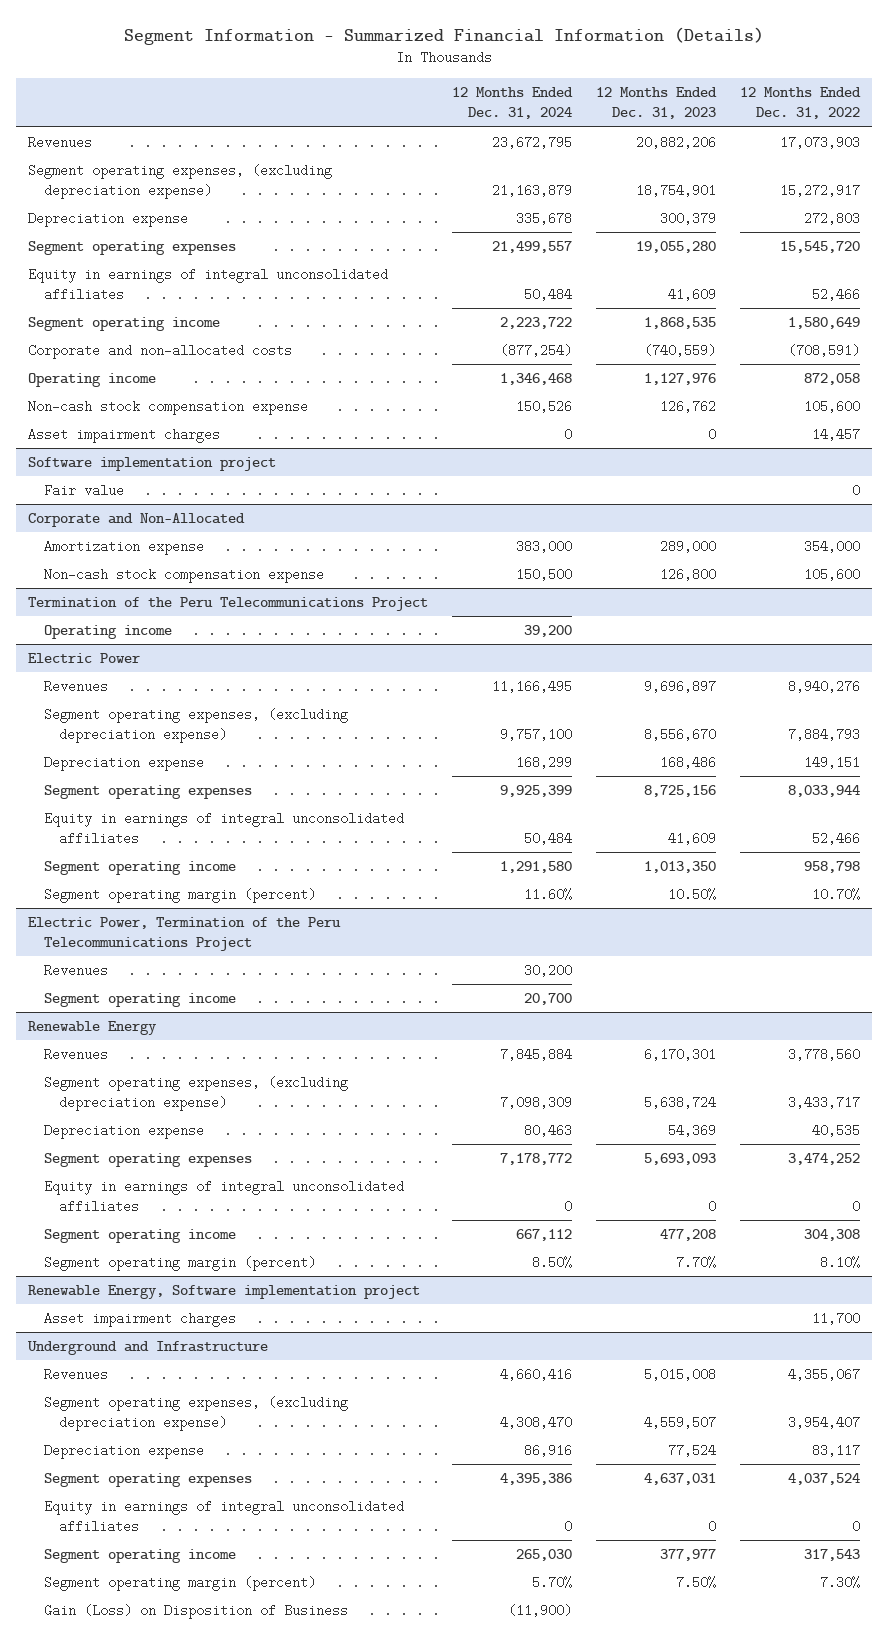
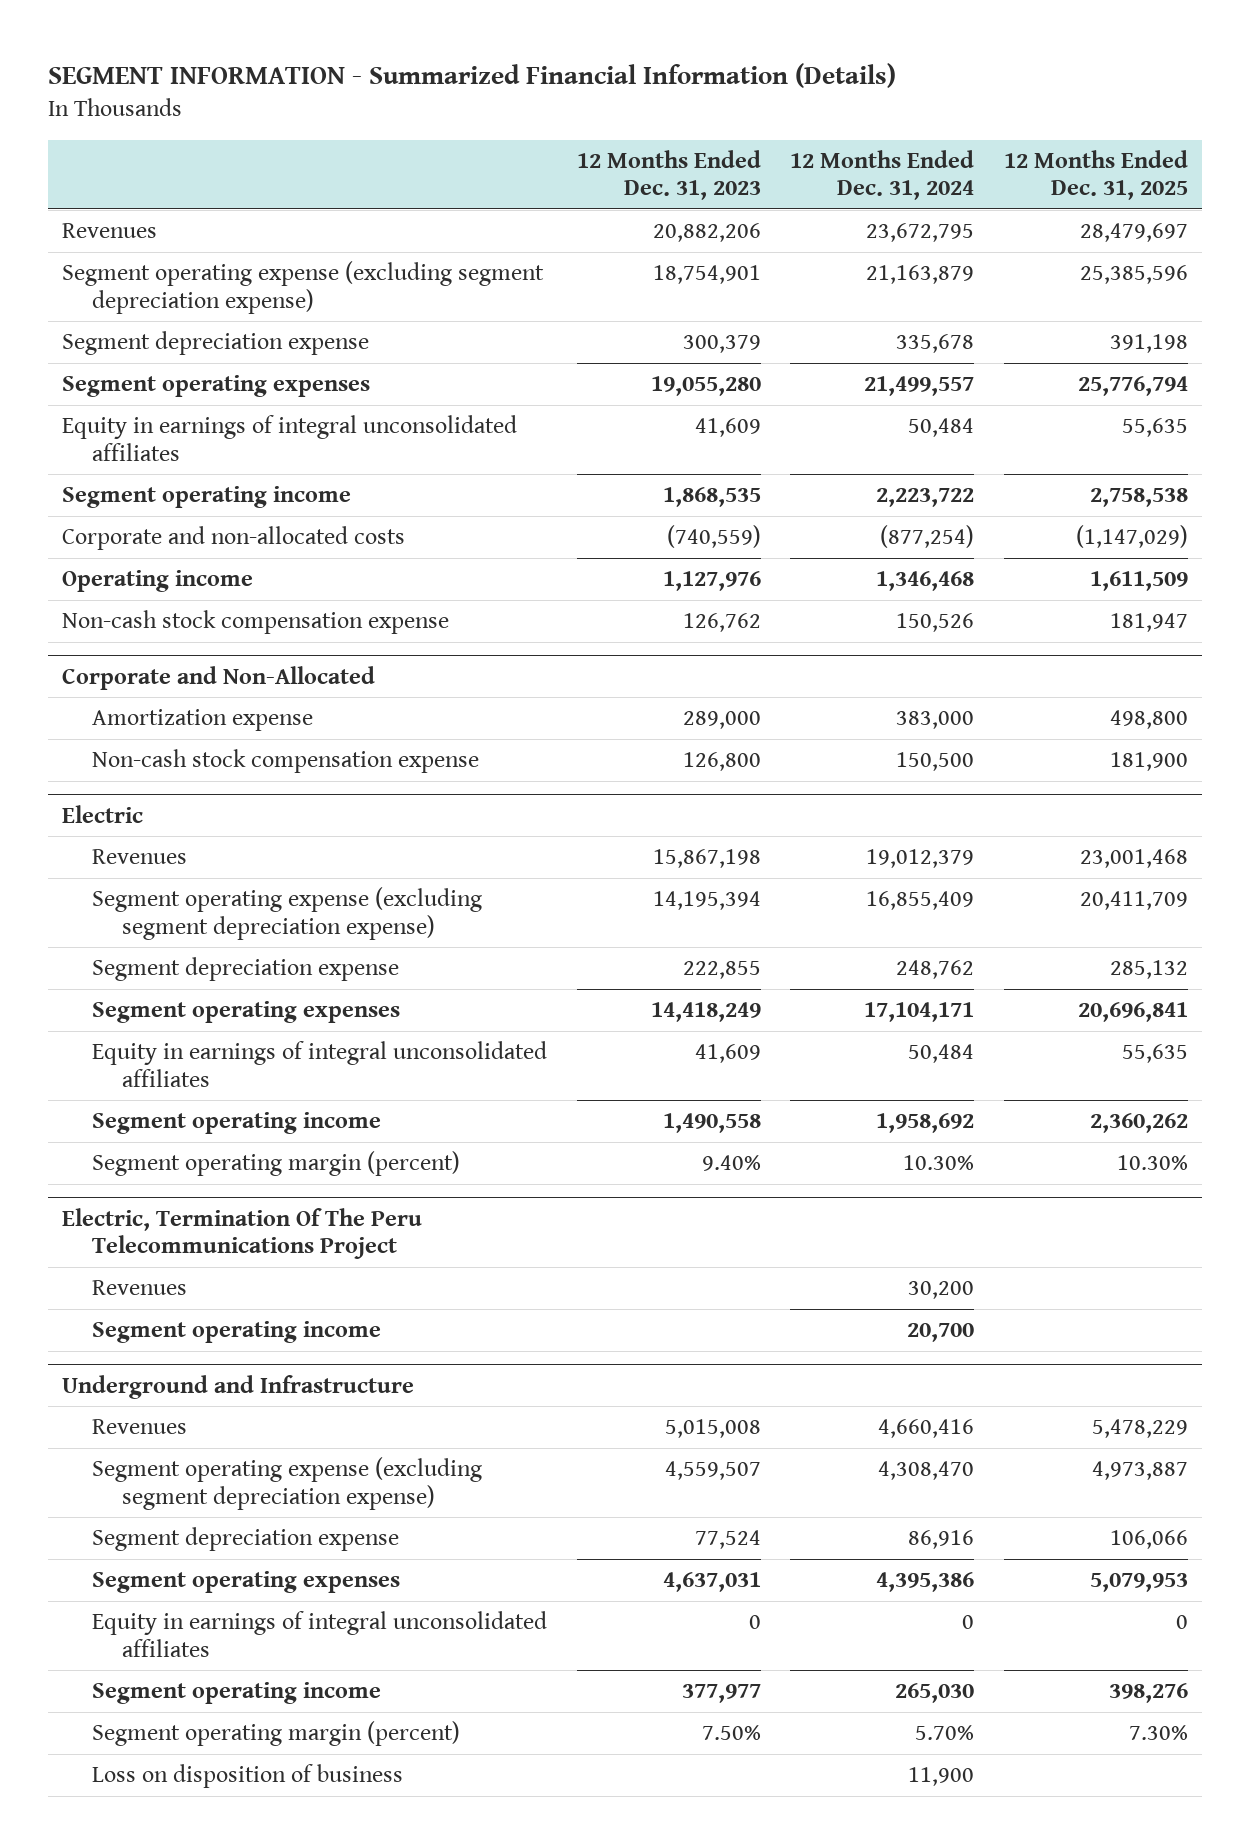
[123,26,764,45] Segment Information - Summarized Financial Information (Details) -> [47,63,896,89] SEGMENT INFORMATION - Summarized Financial Information (Details)
[739,87,861,120] 12 Months Ended Dec. 31, 2022 -> none
none -> [1003,150,1188,201] 12 Months Ended Dec. 31, 2025
[27,164,332,200] Segment operating expenses, (excluding depreciation expense) -> [62,261,545,314] Segment operating expense (excluding segment depreciation expense)
[27,212,188,228] Depreciation expense -> [62,331,370,356] Segment depreciation expense
[27,428,220,444] Asset impairment charges -> none
[27,457,276,472] Software implementation project -> none
[43,484,124,498] Fair value -> none
[27,597,428,612] Termination of the Peru Telecommunications Project -> none
[43,625,172,640] Operating income -> none
[27,653,140,664] Electric Power -> [62,804,144,823] Electric
[491,680,572,694] 11,166,495 -> [866,849,975,869] 19,012,379
[643,680,716,694] 9,696,897 -> [652,849,761,869] 15,867,198
[43,708,348,744] Segment operating expenses, (excluding depreciation expense) -> [92,887,483,940] Segment operating expense (excluding segment depreciation expense)
[499,728,572,742] 9,757,100 -> [866,891,975,911] 16,855,409
[643,728,716,742] 8,556,670 -> [652,891,761,911] 14,195,394
[43,756,204,772] Depreciation expense -> [92,957,400,982] Segment depreciation expense
[515,756,572,770] 168,299 -> [896,960,975,980] 248,762
[659,756,716,770] 168,486 -> [682,961,761,980] 222,855
[499,785,572,798] 9,925,399 -> [864,1002,975,1023] 17,104,171
[643,785,716,798] 8,725,156 -> [650,1002,761,1023] 14,418,249
[499,861,572,874] 1,291,580 -> [876,1113,975,1134] 1,958,692
[643,861,716,874] 1,013,350 -> [662,1113,761,1134] 1,490,558
[523,888,572,902] 11.60% -> [903,1155,975,1171] 10.30%
[667,888,716,902] 10.50% -> [701,1155,761,1172] 9.40%
[27,917,341,952] Electric Power, Termination of the Peru Telecommunications Project -> [62,1207,423,1260] Electric, Termination Of The Peru Telecommunications Project
[27,1021,157,1036] Renewable Energy -> none
[43,1048,108,1062] Revenues -> none
[43,1076,348,1112] Segment operating expenses, (excluding depreciation expense) -> none
[43,1124,204,1140] Depreciation expense -> none
[43,1153,252,1168] Segment operating expenses -> none
[43,1180,404,1214] Equity in earnings of integral unconsolidated affiliates -> none
[43,1229,236,1244] Segment operating income -> none
[43,1256,316,1272] Segment operating margin (percent) -> none
[27,1285,420,1300] Renewable Energy, Software implementation project -> none
[43,1312,236,1328] Asset impairment charges -> none
[43,1396,348,1432] Segment operating expenses, (excluding depreciation expense) -> [92,1457,483,1510] Segment operating expense (excluding segment depreciation expense)
[43,1444,204,1460] Depreciation expense -> [92,1527,400,1552] Segment depreciation expense
[43,1604,348,1620] Gain (Loss) on Disposition of Business -> [92,1764,404,1789] Loss on disposition of business
[507,1604,572,1618] (11,900) -> [908,1767,975,1787] 11,900

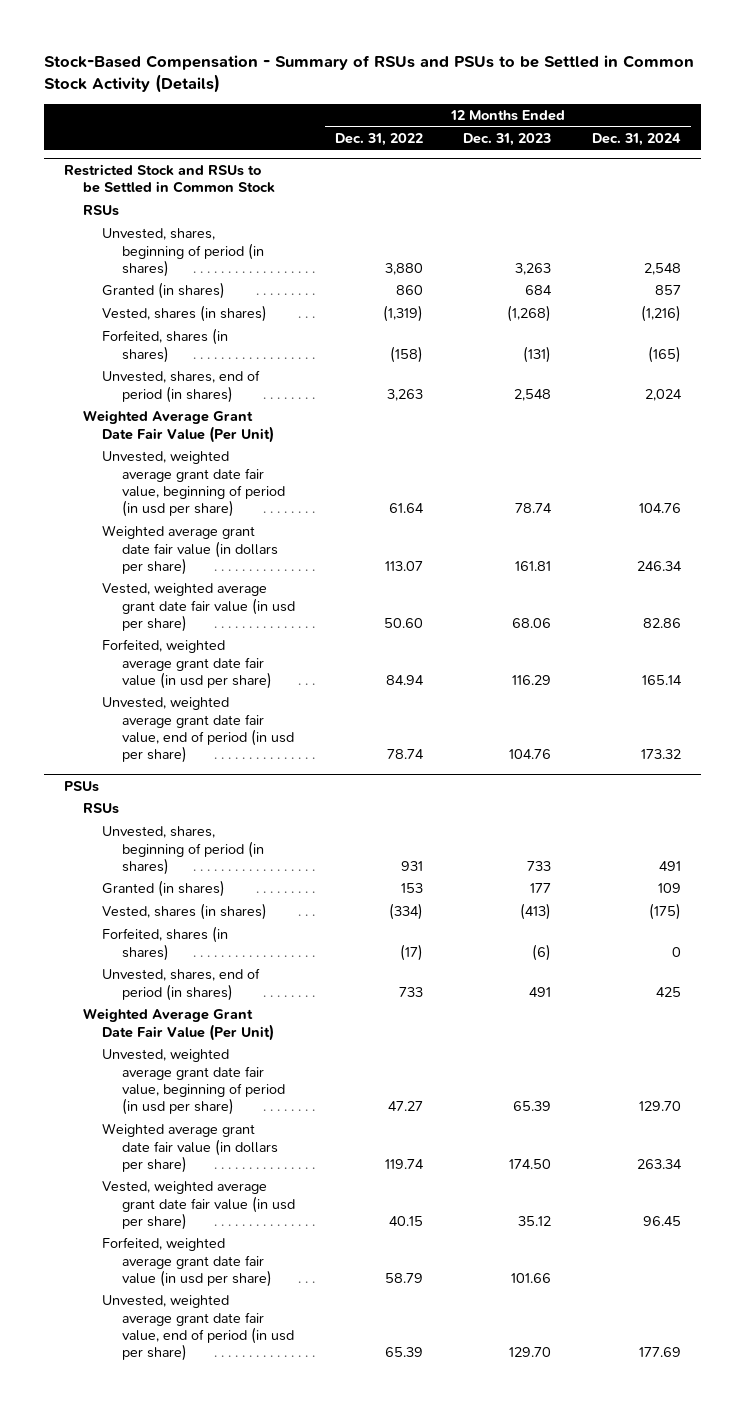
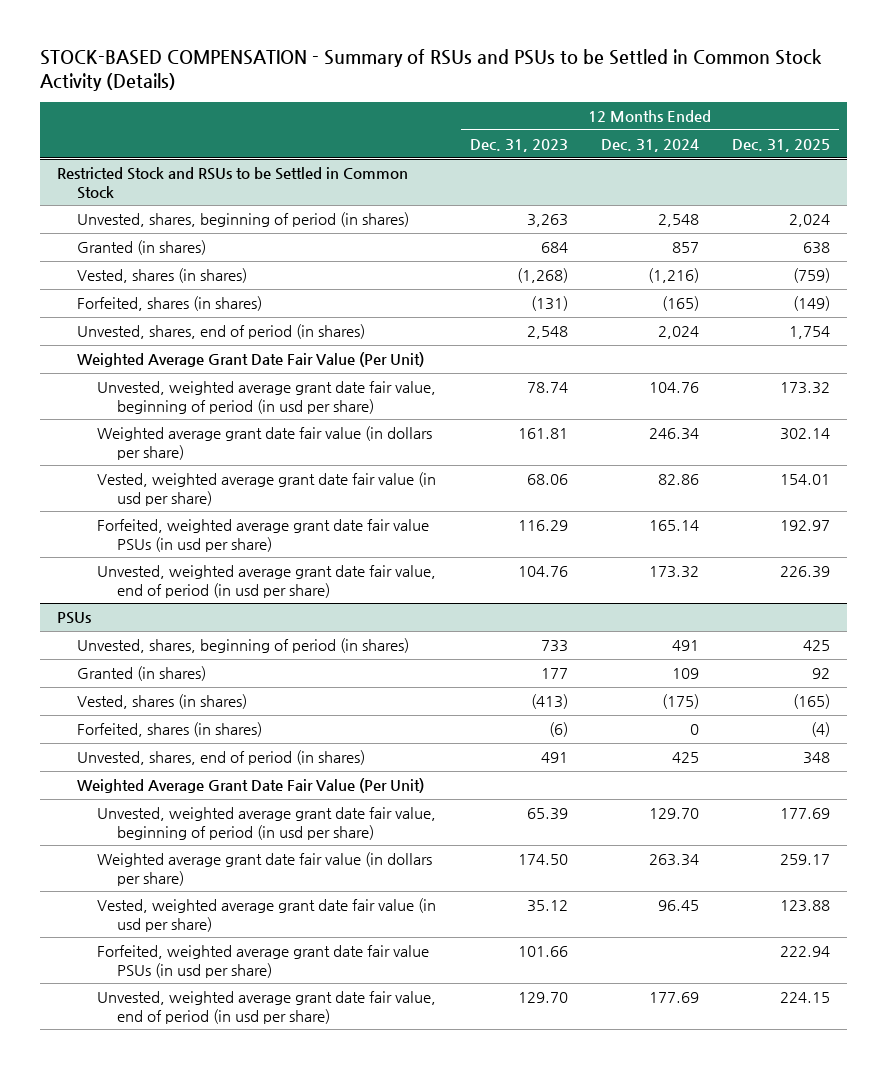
[44,54,695,94] Stock-Based Compensation - Summary of RSUs and PSUs to be Settled in Common Stock Activity (Details) -> [39,49,822,91] STOCK-BASED COMPENSATION - Summary of RSUs and PSUs to be Settled in Common Stock Activity (Details)
[334,132,423,146] Dec. 31, 2022 -> none
none -> [732,139,831,153] Dec. 31, 2025
[83,205,120,217] RSUs -> none
[102,639,272,689] Forfeited, weighted average grant date fair value (in usd per share) -> [97,519,430,552] Forfeited, weighted average grant date fair value PSUs (in usd per share)
[83,803,120,815] RSUs -> none
[102,1237,272,1287] Forfeited, weighted average grant date fair value (in usd per share) -> [97,945,430,978] Forfeited, weighted average grant date fair value PSUs (in usd per share)

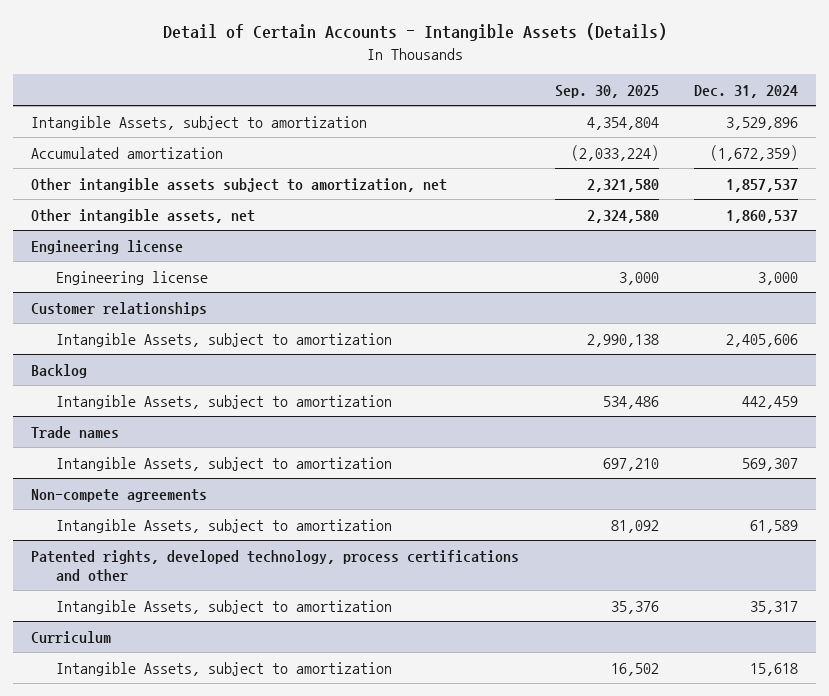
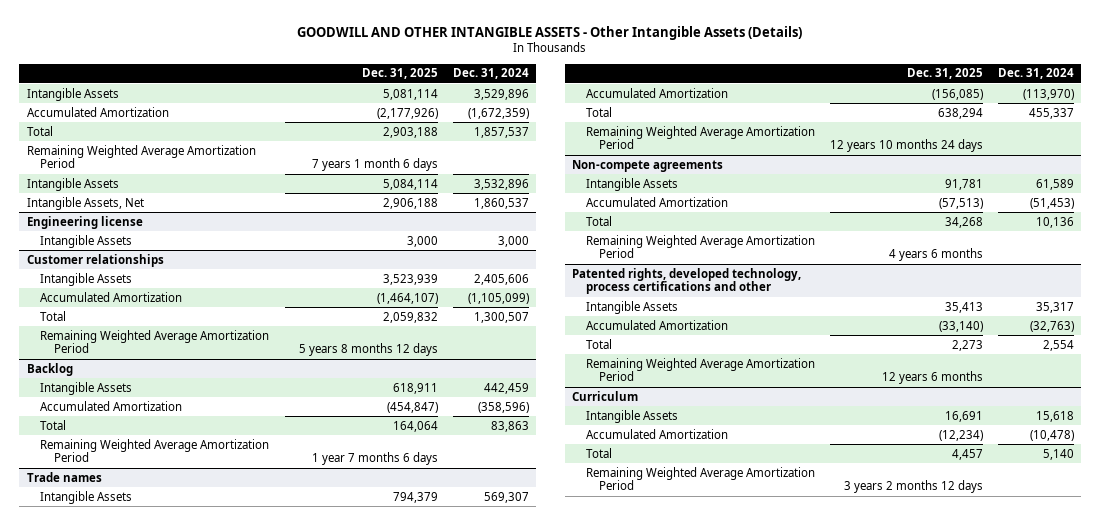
[162,23,667,42] Detail of Certain Accounts - Intangible Assets (Details) -> [297,26,803,41] GOODWILL AND OTHER INTANGIBLE ASSETS - Other Intangible Assets (Details)
[554,84,659,98] Sep. 30, 2025 -> none
none -> [361,68,438,80] Dec. 31, 2025
[30,115,367,130] Intangible Assets, subject to amortization -> [26,87,119,101] Intangible Assets
[30,146,223,159] Accumulated amortization -> [26,106,169,117] Accumulated Amortization
[30,177,447,192] Other intangible assets subject to amortization, net -> [26,125,53,136] Total
none -> [26,144,256,169] Remaining Weighted Average Amortization Period
[30,208,255,223] Other intangible assets, net -> [26,177,119,191] Intangible Assets
[726,209,799,223] 1,860,537 -> [473,178,529,190] 3,532,896
none -> [26,196,144,210] Intangible Assets, Net
[55,270,208,285] Engineering license -> [40,234,133,248] Intangible Assets
[55,332,392,347] Intangible Assets, subject to amortization -> [40,272,133,286] Intangible Assets
none -> [40,291,183,302] Accumulated Amortization
none -> [40,310,67,321] Total
none -> [40,329,270,354] Remaining Weighted Average Amortization Period
[55,394,392,409] Intangible Assets, subject to amortization -> [40,381,133,395] Intangible Assets
none -> [40,400,183,411] Accumulated Amortization
none -> [40,419,67,430] Total
none -> [40,438,270,463] Remaining Weighted Average Amortization Period
[55,456,392,471] Intangible Assets, subject to amortization -> [40,490,133,504] Intangible Assets
none -> [585,87,728,98] Accumulated Amortization
none -> [585,106,612,117] Total
none -> [585,125,815,150] Remaining Weighted Average Amortization Period
[55,518,392,533] Intangible Assets, subject to amortization -> [585,177,678,191] Intangible Assets
none -> [585,196,728,207] Accumulated Amortization
none -> [585,215,612,226] Total
none -> [585,234,815,259] Remaining Weighted Average Amortization Period
[55,599,392,614] Intangible Assets, subject to amortization -> [585,300,678,314] Intangible Assets
none -> [585,319,728,330] Accumulated Amortization
none -> [585,338,612,349] Total
none -> [585,357,815,382] Remaining Weighted Average Amortization Period
[55,661,392,676] Intangible Assets, subject to amortization -> [585,409,678,423] Intangible Assets
none -> [585,428,728,439] Accumulated Amortization
none -> [585,447,612,458] Total
none -> [585,466,815,491] Remaining Weighted Average Amortization Period

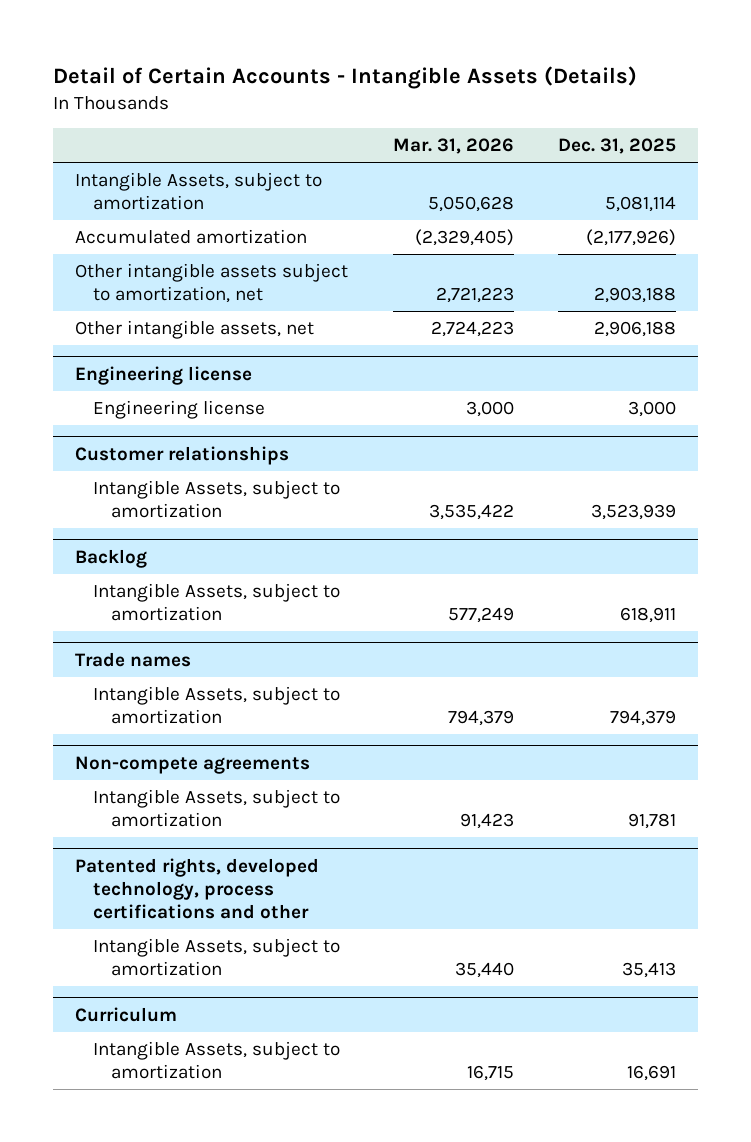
[297,26,803,41] GOODWILL AND OTHER INTANGIBLE ASSETS - Other Intangible Assets (Details) -> [53,65,638,89] Detail of Certain Accounts - Intangible Assets (Details)
[452,68,529,80] Dec. 31, 2024 -> none
none -> [392,137,514,154] Mar. 31, 2026
[26,144,256,169] Remaining Weighted Average Amortization Period -> none
[26,196,144,210] Intangible Assets, Net -> none
[26,87,119,101] Intangible Assets -> [75,172,323,211] Intangible Assets, subject to amortization
[26,106,169,117] Accumulated Amortization -> [75,229,308,245] Accumulated amortization
[26,125,53,136] Total -> [75,263,349,304] Other intangible assets subject to amortization, net
[26,177,119,191] Intangible Assets -> [75,320,315,340] Other intangible assets, net
[382,178,438,190] 5,084,114 -> [594,321,677,338] 2,906,188
[40,234,133,248] Intangible Assets -> [93,400,266,420] Engineering license
[40,291,183,302] Accumulated Amortization -> none
[40,310,67,321] Total -> none
[40,329,270,354] Remaining Weighted Average Amortization Period -> none
[40,272,133,286] Intangible Assets -> [93,480,341,519] Intangible Assets, subject to amortization
[40,400,183,411] Accumulated Amortization -> none
[40,419,67,430] Total -> none
[40,438,270,463] Remaining Weighted Average Amortization Period -> none
[40,381,133,395] Intangible Assets -> [93,583,341,622] Intangible Assets, subject to amortization
[585,87,728,98] Accumulated Amortization -> none
[585,106,612,117] Total -> none
[585,125,815,150] Remaining Weighted Average Amortization Period -> none
[40,490,133,504] Intangible Assets -> [93,686,341,725] Intangible Assets, subject to amortization
[585,196,728,207] Accumulated Amortization -> none
[585,215,612,226] Total -> none
[585,234,815,259] Remaining Weighted Average Amortization Period -> none
[585,177,678,191] Intangible Assets -> [93,789,341,828] Intangible Assets, subject to amortization
[585,319,728,330] Accumulated Amortization -> none
[585,338,612,349] Total -> none
[585,357,815,382] Remaining Weighted Average Amortization Period -> none
[585,300,678,314] Intangible Assets -> [93,938,341,977] Intangible Assets, subject to amortization
[585,428,728,439] Accumulated Amortization -> none
[585,447,612,458] Total -> none
[585,466,815,491] Remaining Weighted Average Amortization Period -> none
[585,409,678,423] Intangible Assets -> [93,1041,341,1080] Intangible Assets, subject to amortization

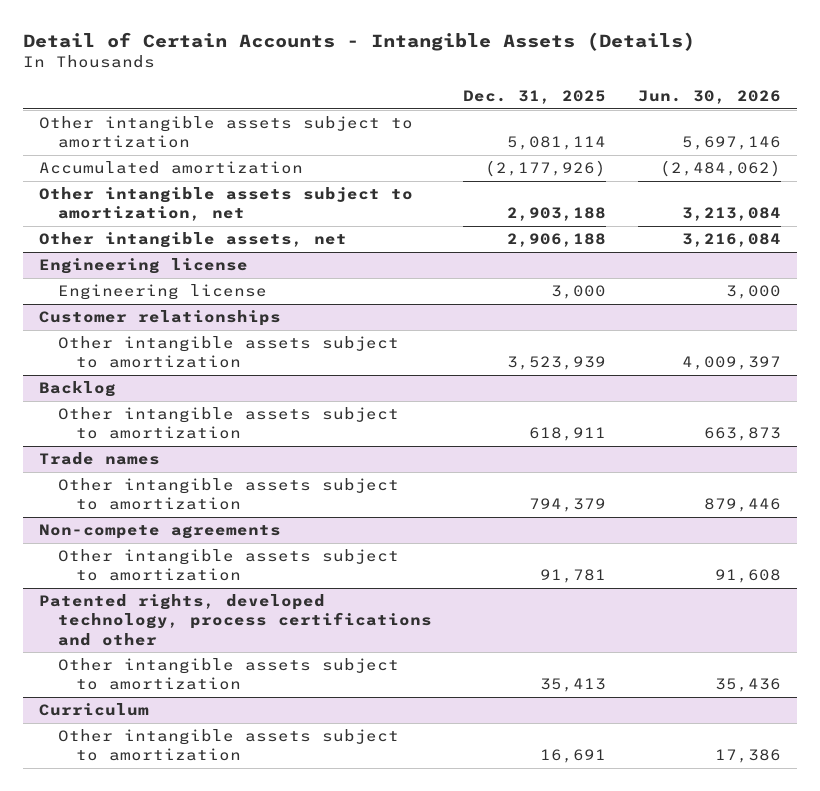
[392,137,514,154] Mar. 31, 2026 -> none
none -> [637,89,781,104] Jun. 30, 2026
[75,172,323,211] Intangible Assets, subject to amortization -> [39,116,414,149] Other intangible assets subject to amortization
[93,480,341,519] Intangible Assets, subject to amortization -> [57,336,399,369] Other intangible assets subject to amortization
[93,583,341,622] Intangible Assets, subject to amortization -> [57,407,399,440] Other intangible assets subject to amortization
[93,686,341,725] Intangible Assets, subject to amortization -> [57,478,399,511] Other intangible assets subject to amortization
[93,789,341,828] Intangible Assets, subject to amortization -> [57,549,399,582] Other intangible assets subject to amortization
[93,938,341,977] Intangible Assets, subject to amortization -> [57,658,399,691] Other intangible assets subject to amortization
[93,1041,341,1080] Intangible Assets, subject to amortization -> [57,729,399,762] Other intangible assets subject to amortization

